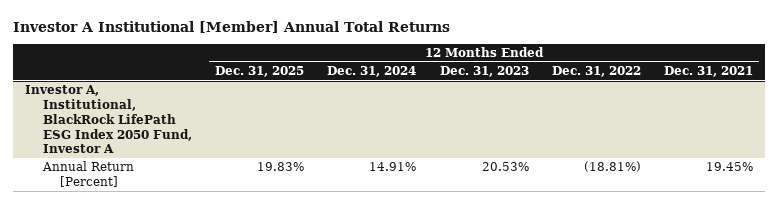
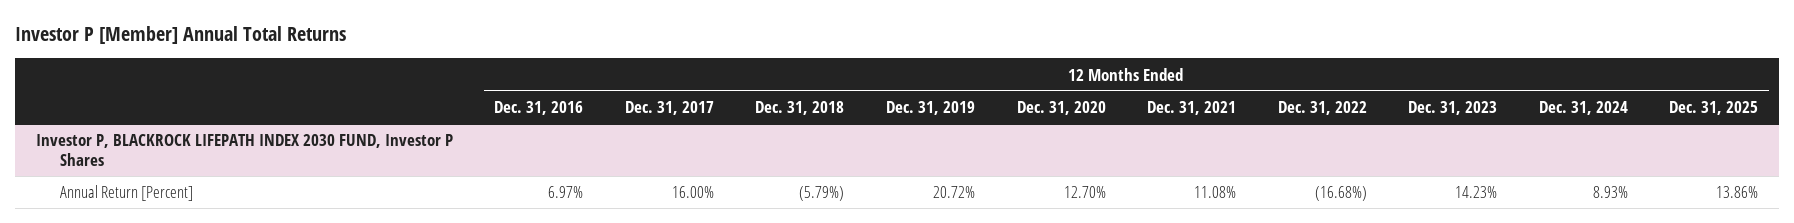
[13,21,451,34] Investor A Institutional [Member] Annual Total Returns -> [14,26,346,45] Investor P [Member] Annual Total Returns
none -> [494,101,584,116] Dec. 31, 2016
none -> [624,101,714,116] Dec. 31, 2017
none -> [755,101,845,116] Dec. 31, 2018
none -> [886,101,976,116] Dec. 31, 2019
none -> [1016,101,1106,116] Dec. 31, 2020
[25,85,192,154] Investor A, Institutional, BlackRock LifePath ESG Index 2050 Fund, Investor A -> none
none -> [35,134,453,167] Investor P, BLACKROCK LIFEPATH INDEX 2030 FUND, Investor P Shares
[257,162,305,172] 19.83% -> [1716,186,1759,199] 13.86%
[369,162,417,172] 14.91% -> [1592,186,1628,199] 8.93%
[481,162,529,172] 20.53% -> [1455,186,1498,199] 14.23%
[584,161,642,173] (18.81%) -> [1314,186,1367,202] (16.68%)
[706,162,754,172] 19.45% -> [1194,186,1237,199] 11.08%

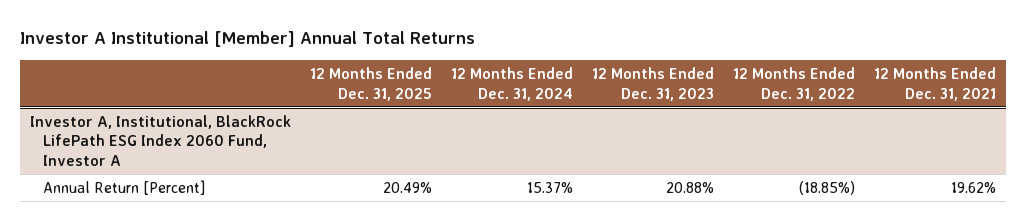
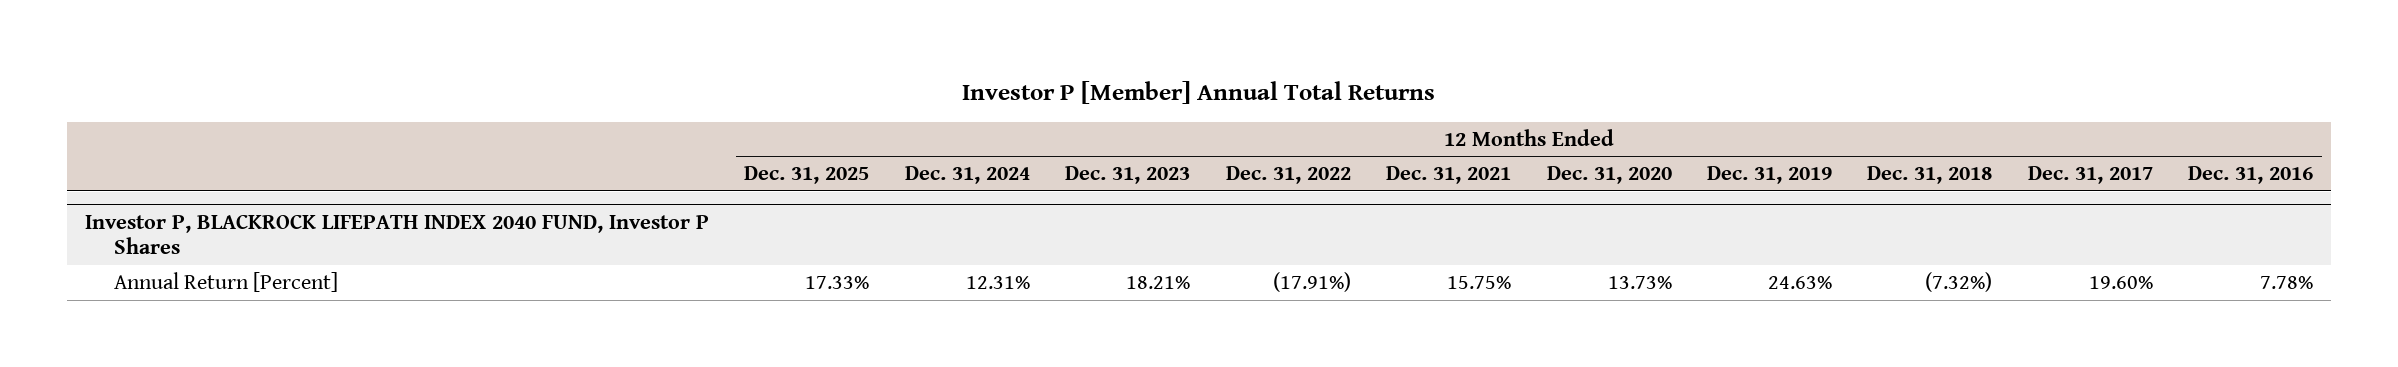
[20,31,476,48] Investor A Institutional [Member] Annual Total Returns -> [962,81,1436,105] Investor P [Member] Annual Total Returns
none -> [1546,166,1672,185] Dec. 31, 2020
none -> [1707,166,1833,185] Dec. 31, 2019
none -> [1867,166,1993,185] Dec. 31, 2018
none -> [2027,166,2153,185] Dec. 31, 2017
none -> [2188,166,2314,185] Dec. 31, 2016
[29,114,291,167] Investor A, Institutional, BlackRock LifePath ESG Index 2060 Fund, Investor A -> none
none -> [85,213,710,255] Investor P, BLACKROCK LIFEPATH INDEX 2040 FUND, Investor P Shares
[382,181,432,193] 20.49% -> [805,275,870,289] 17.33%
[526,181,573,193] 15.37% -> [965,275,1030,289] 12.31%
[666,181,715,193] 20.88% -> [1126,275,1191,289] 18.21%
[799,180,856,195] (18.85%) -> [1272,271,1351,292] (17.91%)
[951,181,997,193] 19.62% -> [1447,275,1512,289] 15.75%

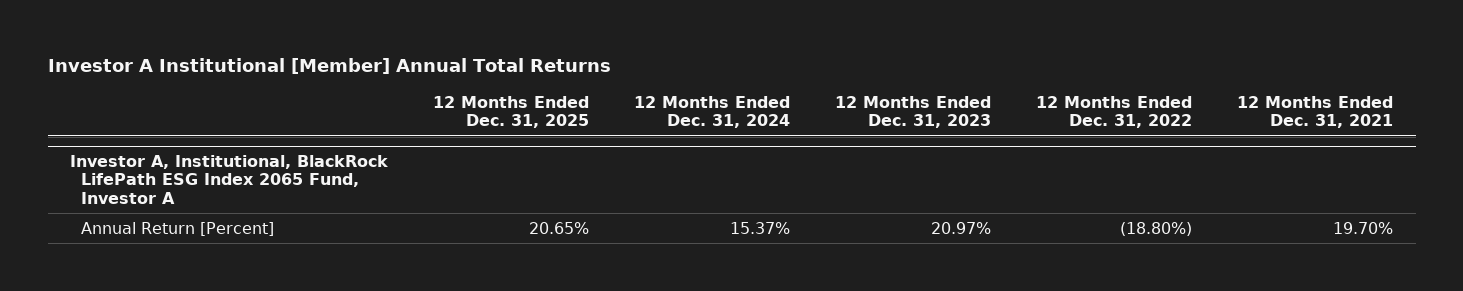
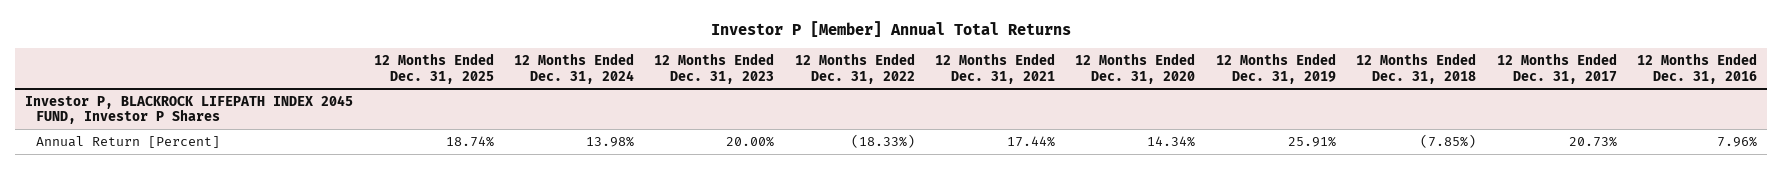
[47,57,611,74] Investor A Institutional [Member] Annual Total Returns -> [711,21,1072,38] Investor P [Member] Annual Total Returns
none -> [1075,53,1196,84] 12 Months Ended Dec. 31, 2020
none -> [1215,53,1336,84] 12 Months Ended Dec. 31, 2019
none -> [1356,53,1477,84] 12 Months Ended Dec. 31, 2018
none -> [1496,53,1617,84] 12 Months Ended Dec. 31, 2017
none -> [1636,53,1757,84] 12 Months Ended Dec. 31, 2016
[70,154,389,204] Investor A, Institutional, BlackRock LifePath ESG Index 2065 Fund, Investor A -> none
none -> [25,94,354,125] Investor P, BLACKROCK LIFEPATH INDEX 2045 FUND, Investor P Shares
[529,221,590,234] 20.65% -> [445,135,494,147] 18.74%
[730,221,791,234] 15.37% -> [585,135,634,147] 13.98%
[931,221,992,234] 20.97% -> [726,135,775,147] 20.00%
[1120,221,1193,236] (18.80%) -> [850,133,915,148] (18.33%)
[1333,221,1394,234] 19.70% -> [1007,135,1056,147] 17.44%

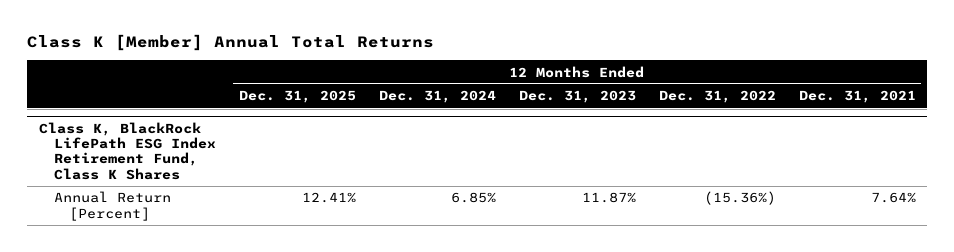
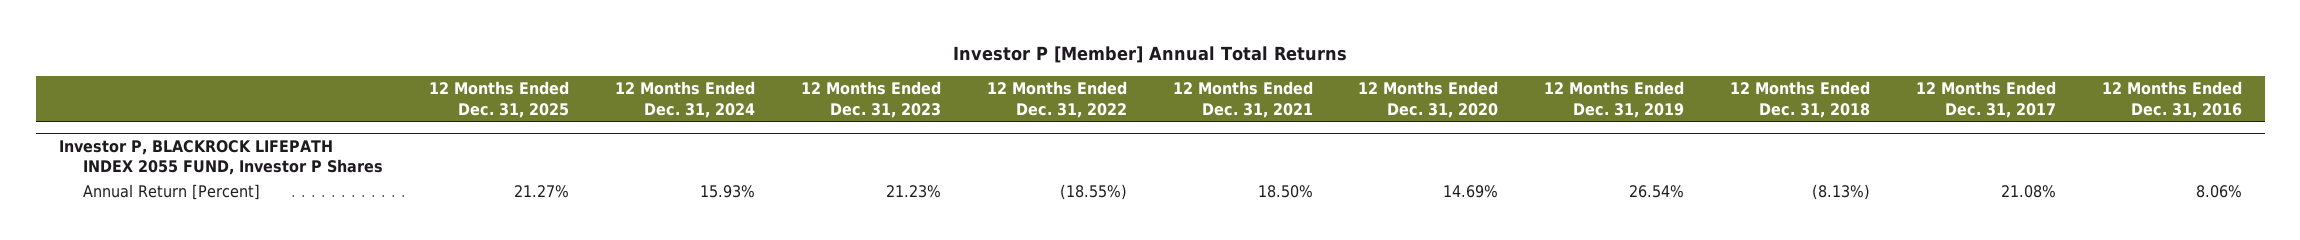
[27,34,435,52] Class K [Member] Annual Total Returns -> [953,46,1348,64] Investor P [Member] Annual Total Returns
none -> [1358,81,1499,118] 12 Months Ended Dec. 31, 2020
none -> [1544,81,1685,118] 12 Months Ended Dec. 31, 2019
none -> [1730,81,1871,118] 12 Months Ended Dec. 31, 2018
none -> [1916,81,2057,118] 12 Months Ended Dec. 31, 2017
none -> [2101,81,2242,118] 12 Months Ended Dec. 31, 2016
[38,122,217,180] Class K, BlackRock LifePath ESG Index Retirement Fund, Class K Shares -> none
none -> [58,139,384,175] Investor P, BLACKROCK LIFEPATH INDEX 2055 FUND, Investor P Shares
[301,192,356,204] 12.41% -> [514,185,570,199] 21.27%
[450,192,496,204] 6.85% -> [699,185,755,199] 15.93%
[581,192,636,204] 11.87% -> [885,185,941,199] 21.23%
[703,191,776,206] (15.36%) -> [1059,184,1127,201] (18.55%)
[870,192,916,204] 7.64% -> [1257,185,1313,199] 18.50%

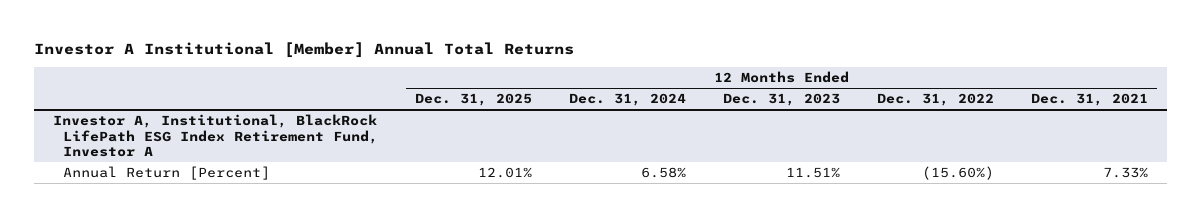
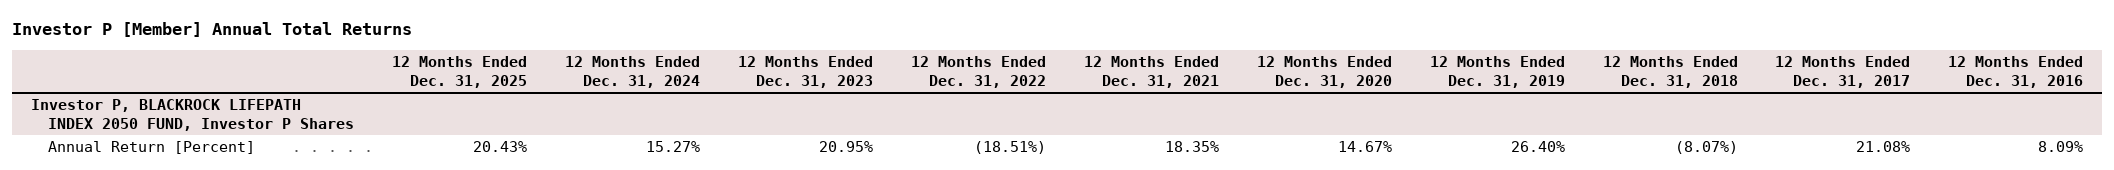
[34,41,575,58] Investor A Institutional [Member] Annual Total Returns -> [12,22,413,38] Investor P [Member] Annual Total Returns
none -> [1256,56,1392,88] 12 Months Ended Dec. 31, 2020
none -> [1429,56,1565,88] 12 Months Ended Dec. 31, 2019
none -> [1602,56,1738,88] 12 Months Ended Dec. 31, 2018
none -> [1775,56,1911,88] 12 Months Ended Dec. 31, 2017
none -> [1948,56,2084,88] 12 Months Ended Dec. 31, 2016
[52,114,378,157] Investor A, Institutional, BlackRock LifePath ESG Index Retirement Fund, Investor A -> none
none -> [31,99,355,131] Investor P, BLACKROCK LIFEPATH INDEX 2050 FUND, Investor P Shares
[477,167,532,179] 12.01% -> [473,141,528,153] 20.43%
[640,167,686,179] 6.58% -> [646,141,701,153] 15.27%
[786,167,841,179] 11.51% -> [819,141,874,153] 20.95%
[922,166,995,181] (15.60%) -> [973,141,1046,155] (18.51%)
[1103,167,1149,179] 7.33% -> [1164,141,1219,153] 18.35%

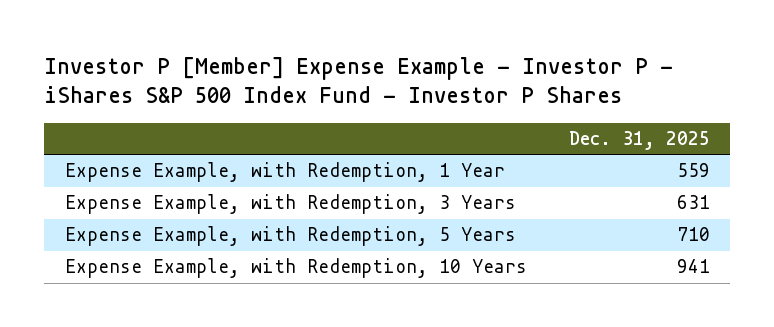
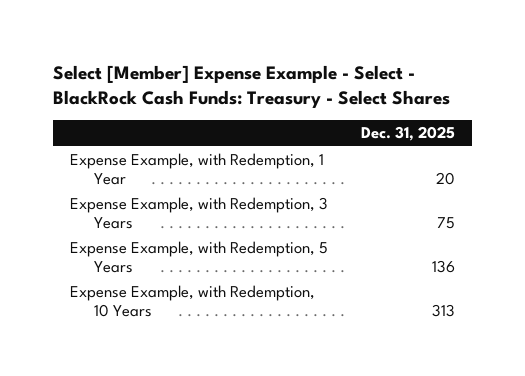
[43,56,673,104] Investor P [Member] Expense Example - Investor P - iShares S&P 500 Index Fund - Investor P Shares -> [53,64,451,109] Select [Member] Expense Example - Select - BlackRock Cash Funds: Treasury - Select Shares
[676,163,710,178] 559 -> [436,172,456,186] 20
[676,195,710,210] 631 -> [437,217,456,230] 75
[676,227,710,242] 710 -> [432,260,456,274] 136
[676,259,710,274] 941 -> [432,304,456,318] 313

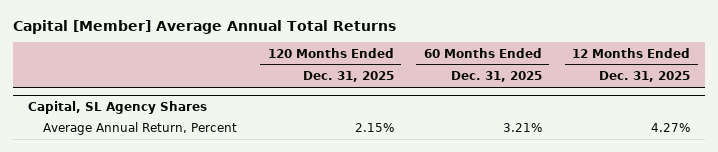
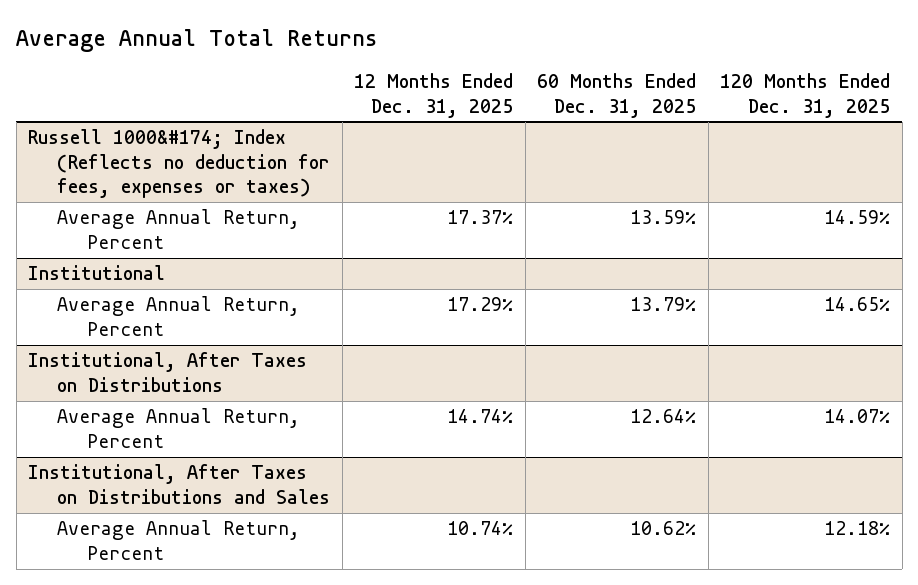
[12,19,396,34] Capital [Member] Average Annual Total Returns -> [16,29,378,53] Average Annual Total Returns
[27,100,207,114] Capital, SL Agency Shares -> none
none -> [28,129,330,199] Russell 1000&#174; Index (Reflects no deduction for fees, expenses or taxes)
[354,123,394,133] 2.15% -> [824,210,891,225] 14.59%
[502,123,542,133] 3.21% -> [630,210,697,225] 13.59%
[651,123,691,133] 4.27% -> [447,210,514,225] 17.37%
none -> [28,265,166,281] Institutional
none -> [57,296,301,336] Average Annual Return, Percent
none -> [28,352,308,392] Institutional, After Taxes on Distributions
none -> [57,408,301,448] Average Annual Return, Percent
none -> [28,464,331,504] Institutional, After Taxes on Distributions and Sales
none -> [57,520,301,560] Average Annual Return, Percent

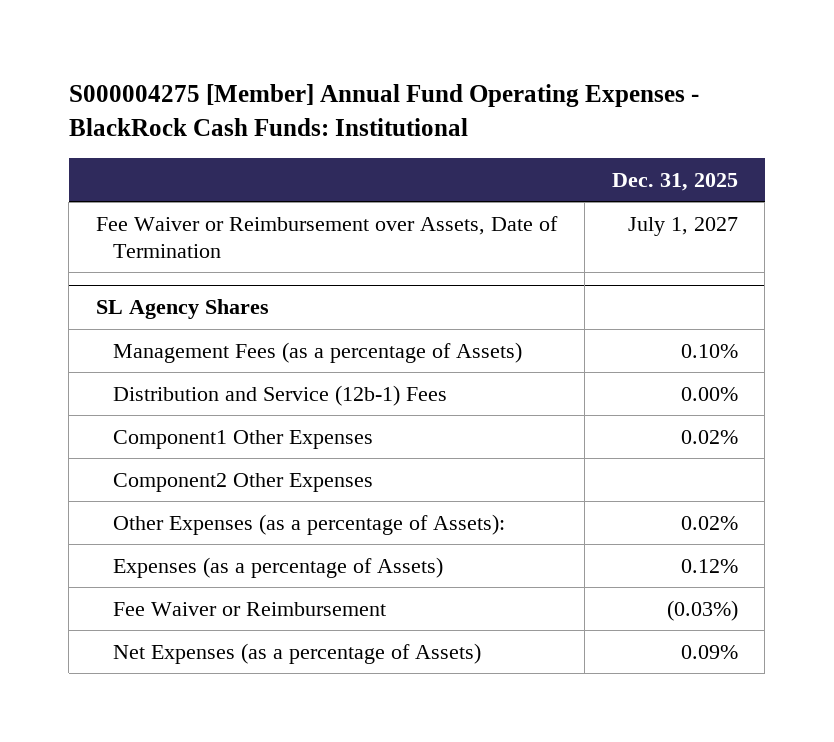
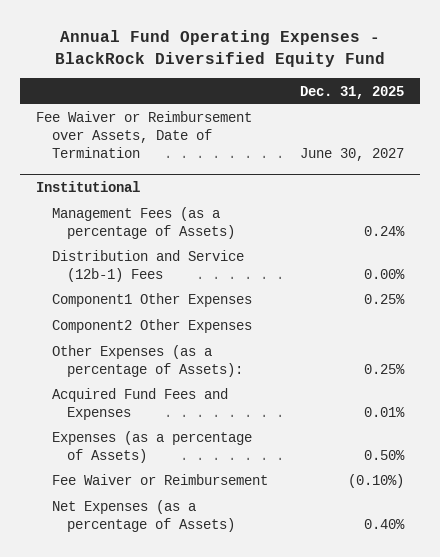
[68,84,699,137] S000004275 [Member] Annual Fund Operating Expenses - BlackRock Cash Funds: Institutional -> [55,30,386,68] Annual Fund Operating Expenses - BlackRock Diversified Equity Fund
[95,299,269,320] SL Agency Shares -> none
[627,216,738,236] July 1, 2027 -> [299,148,404,162] June 30, 2027
none -> [36,181,141,193] Institutional
[680,343,738,358] 0.10% -> [363,226,405,237] 0.24%
[680,429,738,444] 0.02% -> [363,294,405,305] 0.25%
[680,515,738,530] 0.02% -> [363,364,405,375] 0.25%
none -> [51,388,228,421] Acquired Fund Fees and Expenses
[680,558,738,573] 0.12% -> [363,450,405,461] 0.50%
[666,599,738,621] (0.03%) -> [347,474,404,489] (0.10%)
[680,644,738,659] 0.09% -> [363,519,405,530] 0.40%

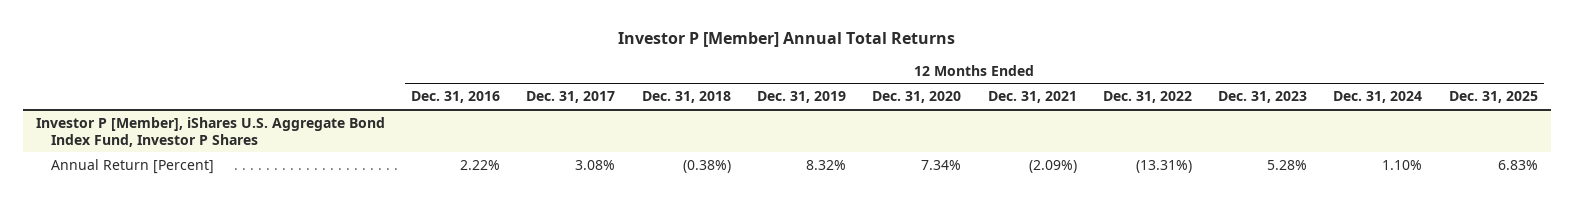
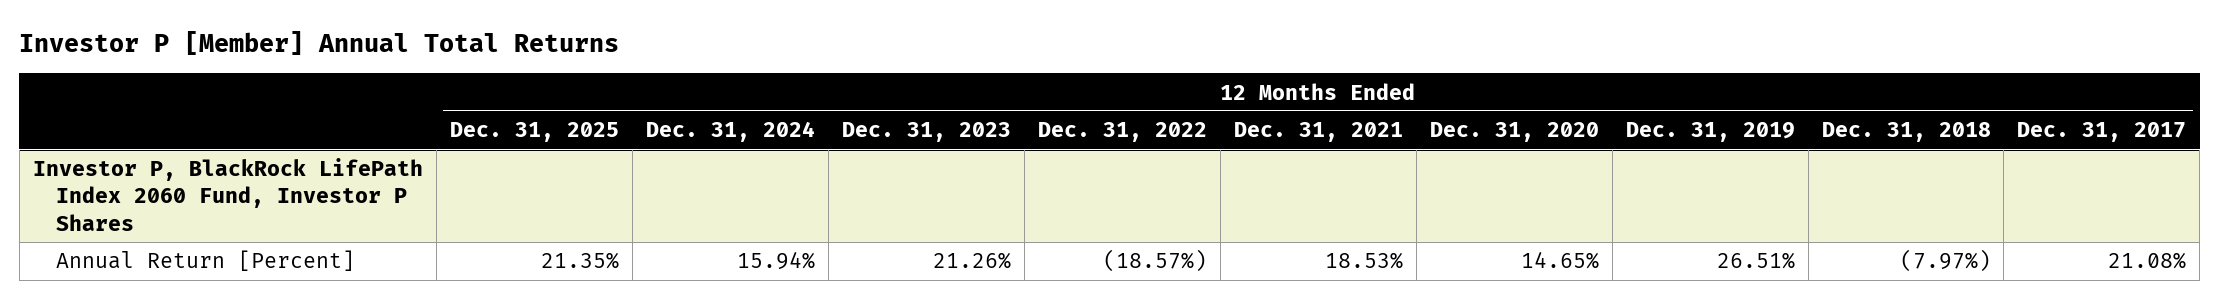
[411,91,501,104] Dec. 31, 2016 -> none
[35,116,385,147] Investor P [Member], iShares U.S. Aggregate Bond Index Fund, Investor P Shares -> none
none -> [32,158,423,231] Investor P, BlackRock LifePath Index 2060 Fund, Investor P Shares
[575,159,616,170] 3.08% -> [2108,252,2187,270] 21.08%
[682,159,731,173] (0.38%) -> [1899,249,1991,273] (7.97%)
[806,159,847,170] 8.32% -> [1716,252,1795,270] 26.51%
[921,159,962,170] 7.34% -> [1520,251,1599,270] 14.65%
[1028,159,1077,173] (2.09%) -> [1324,252,1403,270] 18.53%
[1135,159,1192,173] (13.31%) -> [1102,249,1207,273] (18.57%)
[1267,159,1308,170] 5.28% -> [932,252,1011,270] 21.26%
[1382,159,1423,170] 1.10% -> [736,251,815,271] 15.94%
[1497,159,1538,170] 6.83% -> [540,252,619,270] 21.35%

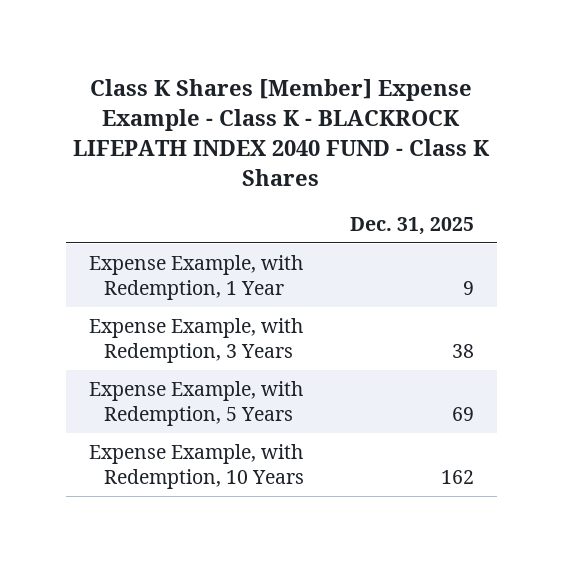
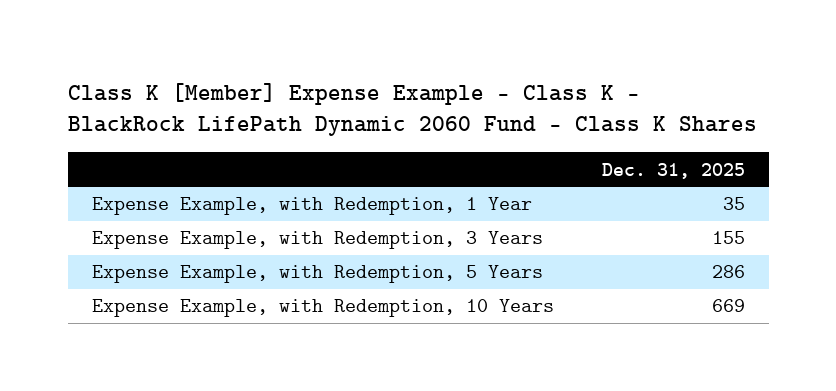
[73,78,491,186] Class K Shares [Member] Expense Example - Class K - BLACKROCK LIFEPATH INDEX 2040 FUND - Class K Shares -> [67,82,757,137] Class K [Member] Expense Example - Class K - BlackRock LifePath Dynamic 2060 Fund - Class K Shares
[462,280,474,295] 9 -> [722,197,745,211] 35
[451,343,474,358] 38 -> [711,231,745,245] 155
[451,406,474,421] 69 -> [711,265,745,279] 286
[440,469,474,484] 162 -> [711,299,745,313] 669

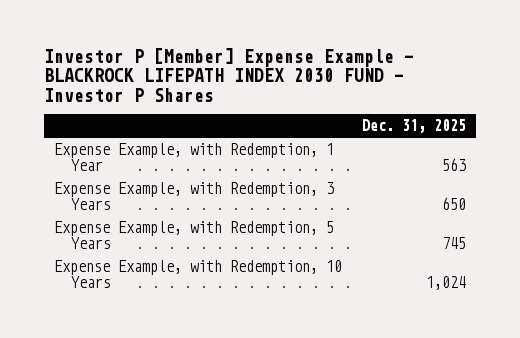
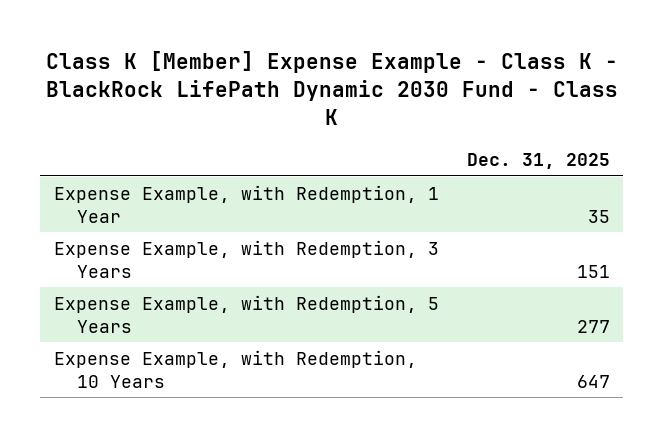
[43,47,414,102] Investor P [Member] Expense Example - BLACKROCK LIFEPATH INDEX 2030 FUND - Investor P Shares -> [45,50,618,126] Class K [Member] Expense Example - Class K - BlackRock LifePath Dynamic 2030 Fund - Class K
[442,158,467,172] 563 -> [587,209,610,223] 35
[442,197,467,211] 650 -> [576,264,610,278] 151
[442,237,467,250] 745 -> [576,319,610,333] 277
[426,276,467,291] 1,024 -> [576,374,610,388] 647

